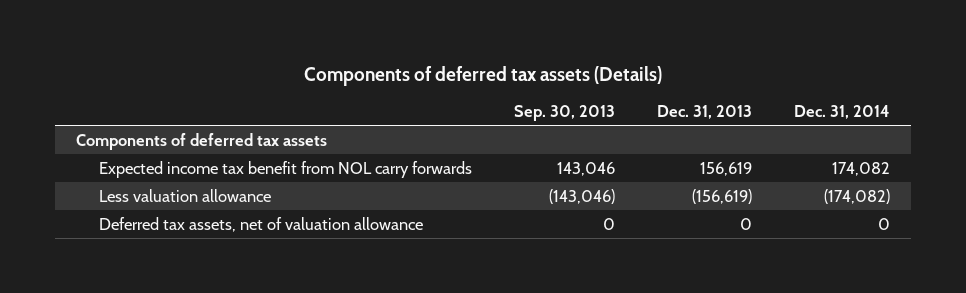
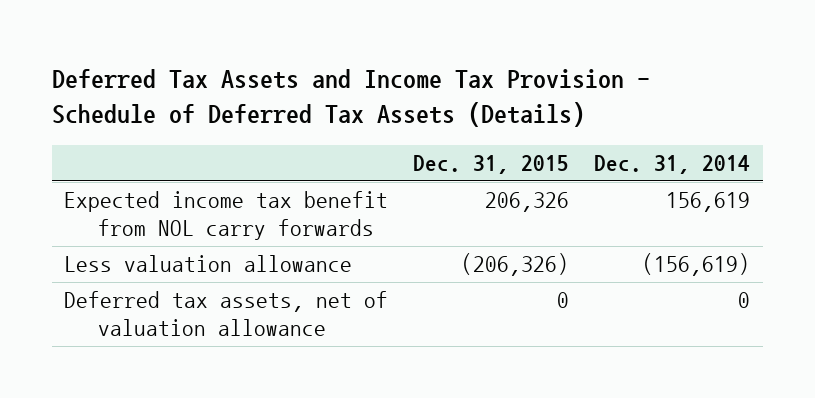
[304,66,663,87] Components of deferred tax assets (Details) -> [51,69,650,128] Deferred Tax Assets and Income Tax Provision - Schedule of Deferred Tax Assets (Details)
[514,105,616,122] Sep. 30, 2013 -> none
[657,105,753,120] Dec. 31, 2013 -> none
none -> [413,155,570,175] Dec. 31, 2015
[76,132,328,150] Components of deferred tax assets -> none
[831,161,890,176] 174,082 -> [666,192,751,213] 156,619
[823,188,890,204] (174,082) -> [642,253,751,277] (156,619)

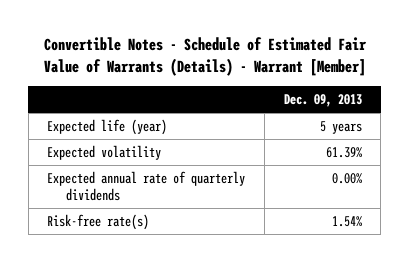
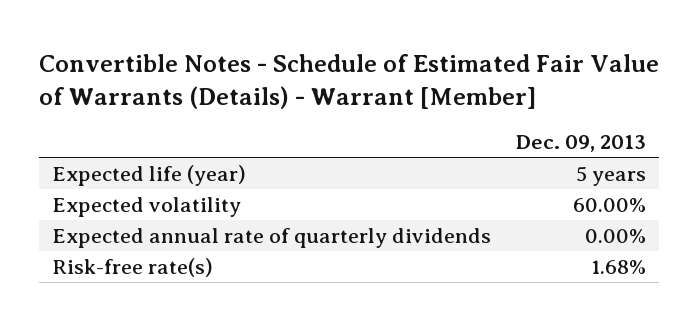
[325,147,362,159] 61.39% -> [573,197,647,212] 60.00%
[331,216,362,228] 1.54% -> [591,259,647,274] 1.68%

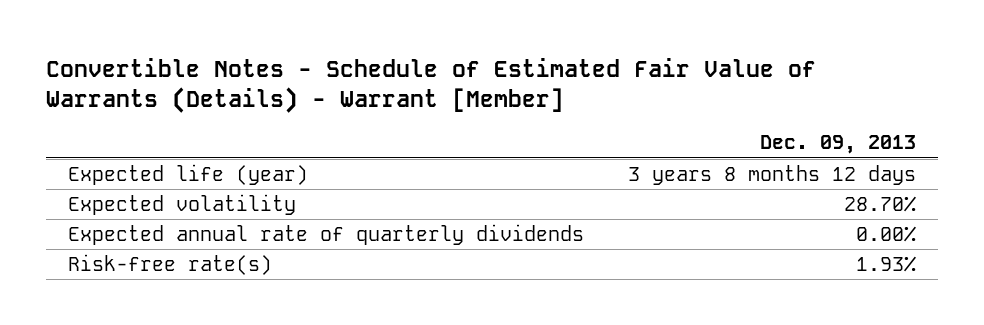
[576,165,647,186] 5 years -> [627,165,916,186] 3 years 8 months 12 days
[573,197,647,212] 60.00% -> [843,196,916,213] 28.70%
[591,259,647,274] 1.68% -> [855,256,916,273] 1.93%

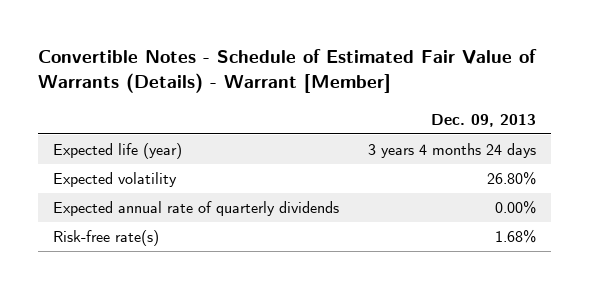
[627,165,916,186] 3 years 8 months 12 days -> [368,143,537,159] 3 years 4 months 24 days
[843,196,916,213] 28.70% -> [487,171,537,186] 26.80%
[855,256,916,273] 1.93% -> [495,229,537,244] 1.68%

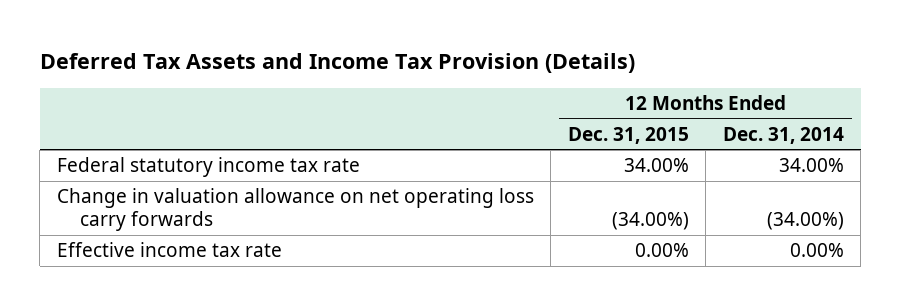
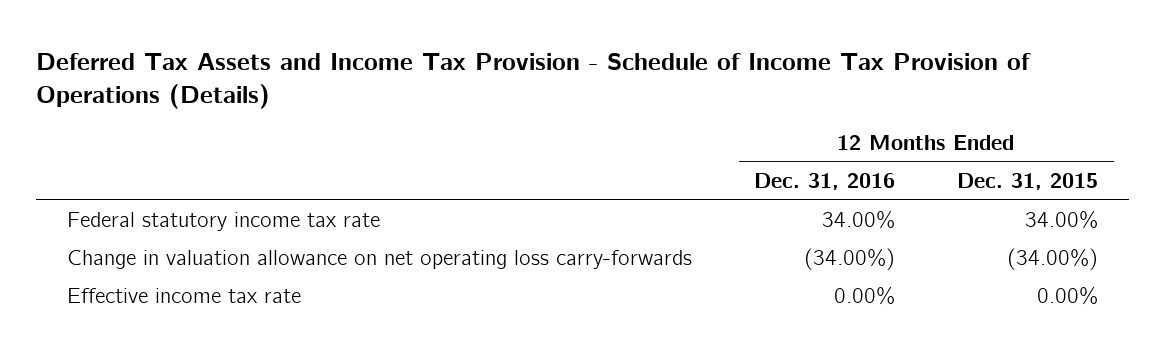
[39,53,635,74] Deferred Tax Assets and Income Tax Provision (Details) -> [36,52,1032,109] Deferred Tax Assets and Income Tax Provision - Schedule of Income Tax Provision of Operations (Details)
[722,126,844,144] Dec. 31, 2014 -> none
none -> [754,173,896,191] Dec. 31, 2016
[56,188,534,232] Change in valuation allowance on net operating loss carry forwards -> [67,250,693,270] Change in valuation allowance on net operating loss carry-forwards

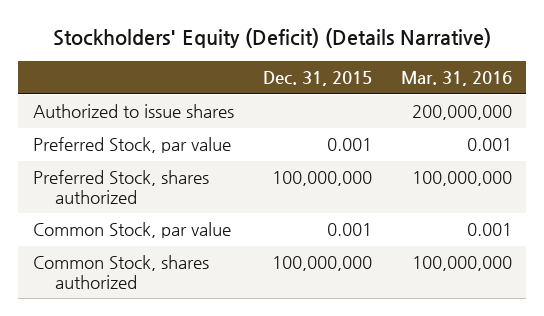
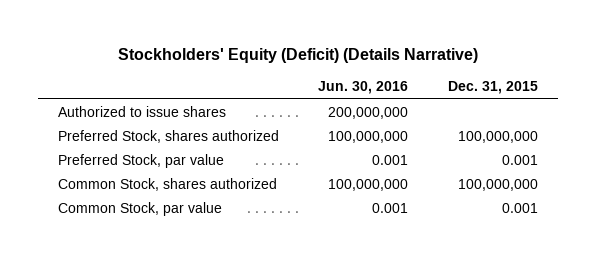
[400,71,512,87] Mar. 31, 2016 -> none
none -> [318,81,409,95] Jun. 30, 2016
[32,137,231,154] Preferred Stock, par value -> [58,153,225,168] Preferred Stock, par value
[32,222,231,239] Common Stock, par value -> [58,201,223,216] Common Stock, par value

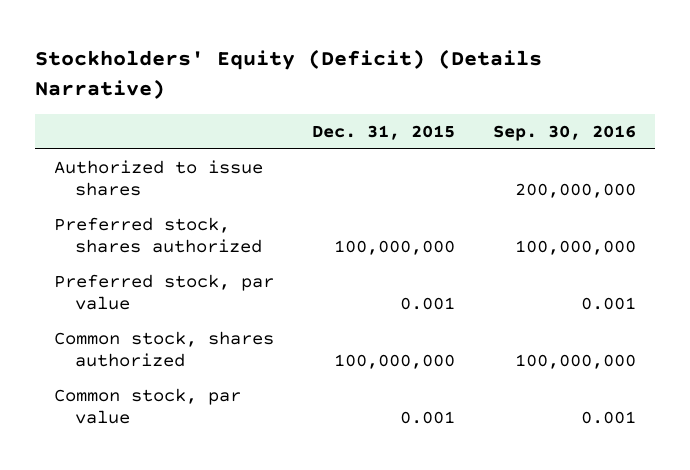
[318,81,409,95] Jun. 30, 2016 -> none
none -> [492,125,636,142] Sep. 30, 2016
[58,129,280,143] Preferred Stock, shares authorized -> [54,217,262,254] Preferred stock, shares authorized
[58,153,225,168] Preferred Stock, par value -> [54,274,275,311] Preferred stock, par value
[58,177,278,191] Common Stock, shares authorized -> [54,331,275,368] Common stock, shares authorized
[58,201,223,216] Common Stock, par value -> [54,388,242,425] Common stock, par value

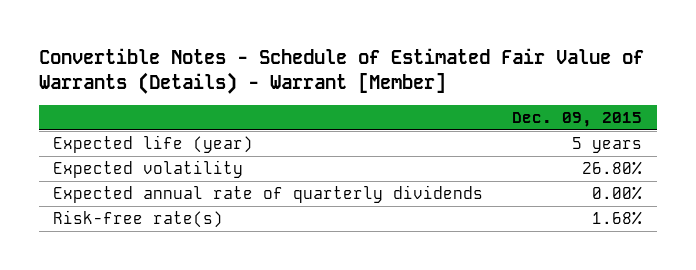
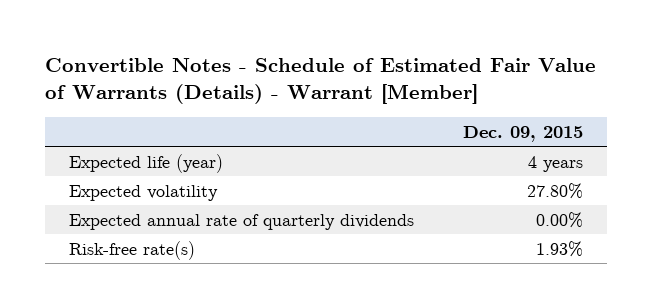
[572,137,643,154] 5 years -> [527,155,583,172] 4 years
[582,161,643,176] 26.80% -> [526,182,583,199] 27.80%
[592,211,643,226] 1.68% -> [535,240,583,257] 1.93%

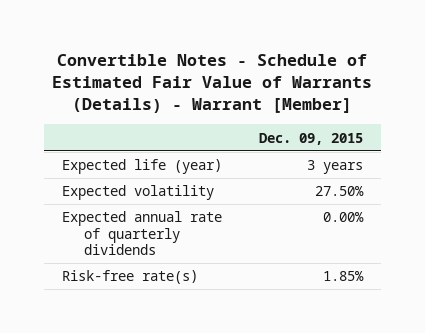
[527,155,583,172] 4 years -> [306,160,363,175] 3 years
[526,182,583,199] 27.80% -> [314,186,364,197] 27.50%
[535,240,583,257] 1.93% -> [322,271,364,282] 1.85%

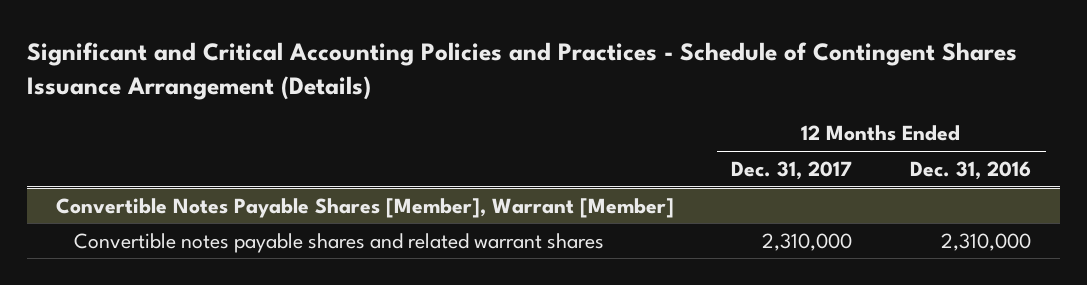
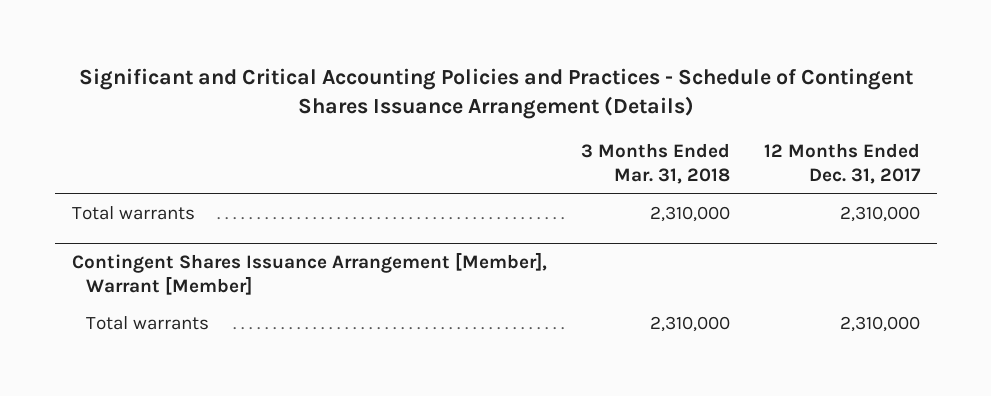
[910,160,1032,180] Dec. 31, 2016 -> none
none -> [580,142,730,184] 3 Months Ended Mar. 31, 2018
[55,197,674,218] Convertible Notes Payable Shares [Member], Warrant [Member] -> none
[74,232,605,253] Convertible notes payable shares and related warrant shares -> [71,205,195,220] Total warrants
none -> [71,251,547,295] Contingent Shares Issuance Arrangement [Member], Warrant [Member]
none -> [85,315,209,330] Total warrants

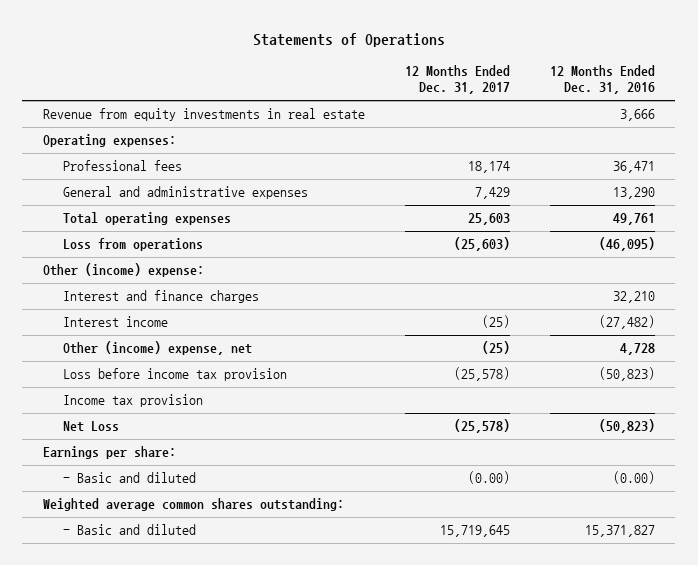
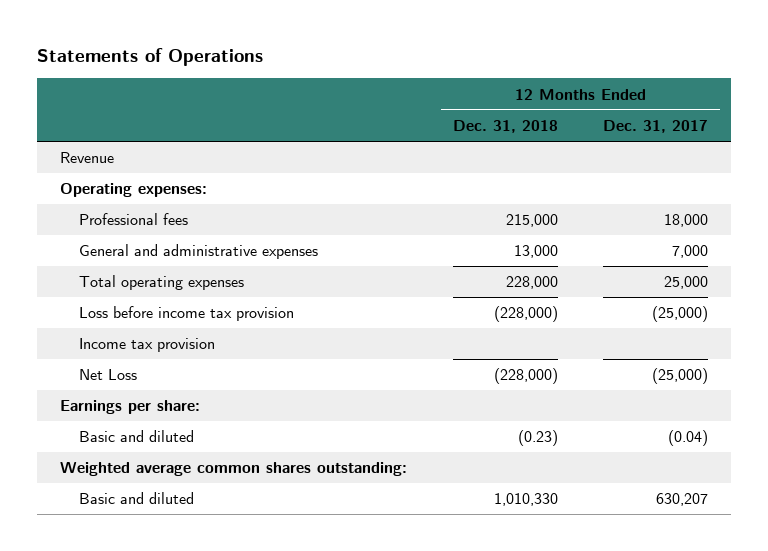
[550,64,656,95] 12 Months Ended Dec. 31, 2016 -> none
none -> [452,119,558,133] Dec. 31, 2018
[42,108,365,122] Revenue from equity investments in real estate -> [59,152,114,164] Revenue
[62,238,203,252] Loss from operations -> none
[42,263,204,278] Other (income) expense: -> none
[62,290,259,304] Interest and finance charges -> none
[62,316,168,328] Interest income -> none
[62,341,252,356] Other (income) expense, net -> none
[467,161,510,174] 18,174 -> [664,214,709,228] 18,000
[474,187,510,200] 7,429 -> [672,245,709,259] 7,000
[467,213,510,226] 25,603 -> [664,276,709,290] 25,000
[453,367,510,382] (25,578) -> [652,306,709,323] (25,000)
[453,419,510,434] (25,578) -> [652,368,709,385] (25,000)
[62,472,196,484] - Basic and diluted -> [79,430,195,443] Basic and diluted
[467,471,510,485] (0.00) -> [668,430,709,447] (0.04)
[62,524,196,536] - Basic and diluted -> [79,492,195,505] Basic and diluted
[439,525,510,538] 15,719,645 -> [656,493,709,507] 630,207

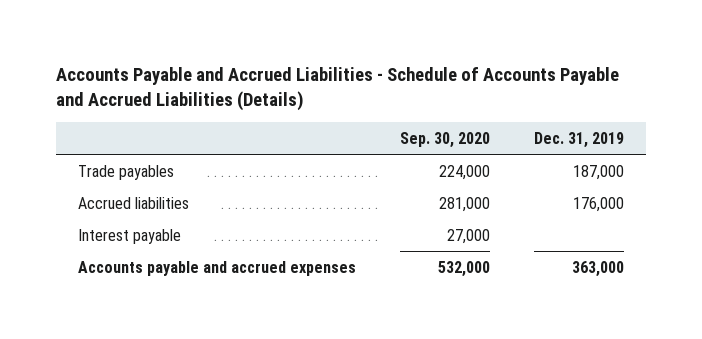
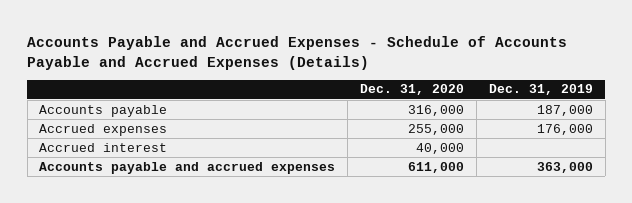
[55,67,619,112] Accounts Payable and Accrued Liabilities - Schedule of Accounts Payable and Accrued Liabilities (Details) -> [27,35,568,70] Accounts Payable and Accrued Expenses - Schedule of Accounts Payable and Accrued Expenses (Details)
[399,132,490,149] Sep. 30, 2020 -> none
none -> [360,84,465,96] Dec. 31, 2020
[77,164,174,180] Trade payables -> [39,104,168,117] Accounts payable
[77,196,189,209] Accrued liabilities -> [39,123,168,136] Accrued expenses
[77,228,181,244] Interest payable -> [39,142,168,152] Accrued interest

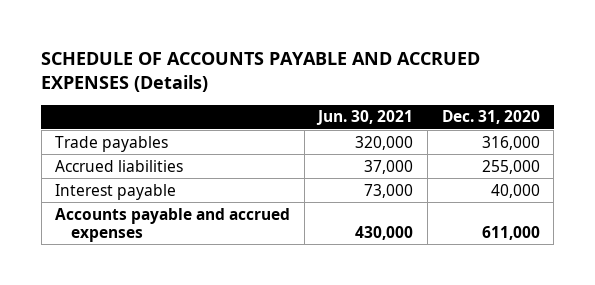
[27,35,568,70] Accounts Payable and Accrued Expenses - Schedule of Accounts Payable and Accrued Expenses (Details) -> [41,52,481,93] SCHEDULE OF ACCOUNTS PAYABLE AND ACCRUED EXPENSES (Details)
[488,84,593,96] Dec. 31, 2019 -> none
none -> [316,110,414,126] Jun. 30, 2021
[39,104,168,117] Accounts payable -> [55,135,169,152] Trade payables
[39,123,168,136] Accrued expenses -> [55,159,184,172] Accrued liabilities
[39,142,168,152] Accrued interest -> [55,183,177,200] Interest payable

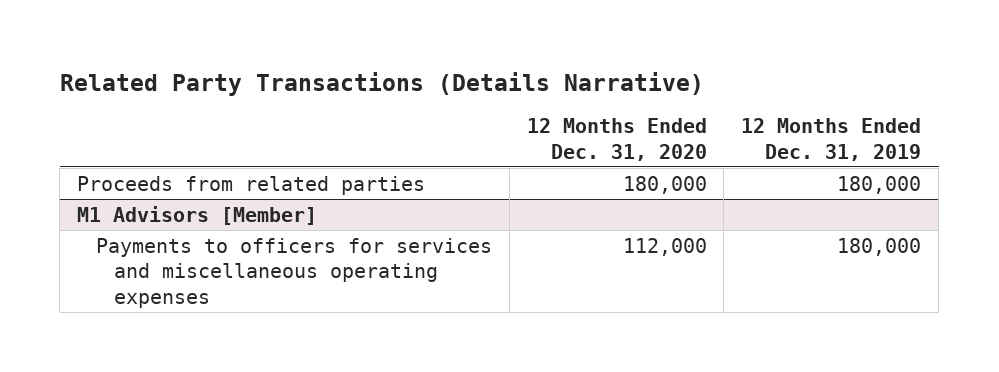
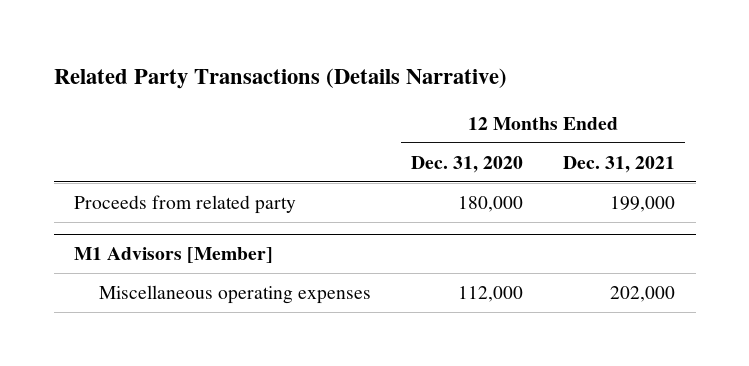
[741,118,922,161] 12 Months Ended Dec. 31, 2019 -> none
none -> [563,155,676,173] Dec. 31, 2021
[77,175,426,195] Proceeds from related parties -> [73,194,296,214] Proceeds from related party
[95,237,492,308] Payments to officers for services and miscellaneous operating expenses -> [98,284,371,304] Miscellaneous operating expenses

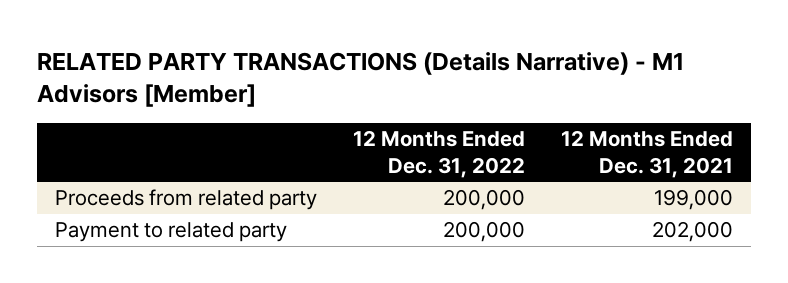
[53,68,507,90] Related Party Transactions (Details Narrative) -> [37,51,685,108] RELATED PARTY TRANSACTIONS (Details Narrative) - M1 Advisors [Member]
[410,155,523,173] Dec. 31, 2020 -> none
none -> [353,130,526,178] 12 Months Ended Dec. 31, 2022
[73,247,273,264] M1 Advisors [Member] -> none
[98,284,371,304] Miscellaneous operating expenses -> [55,222,288,243] Payment to related party

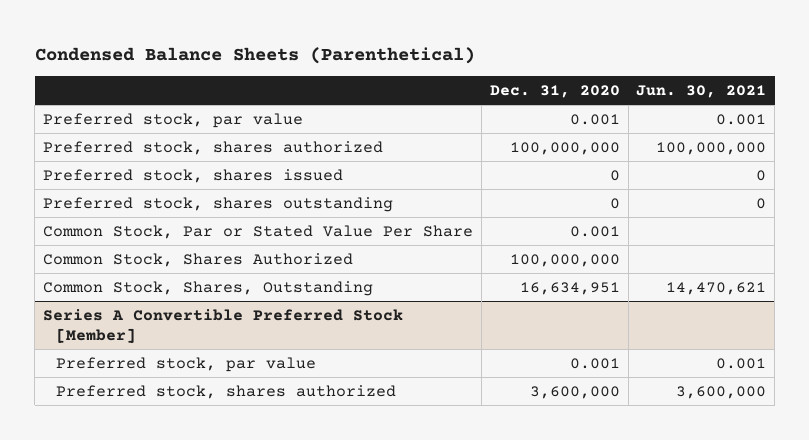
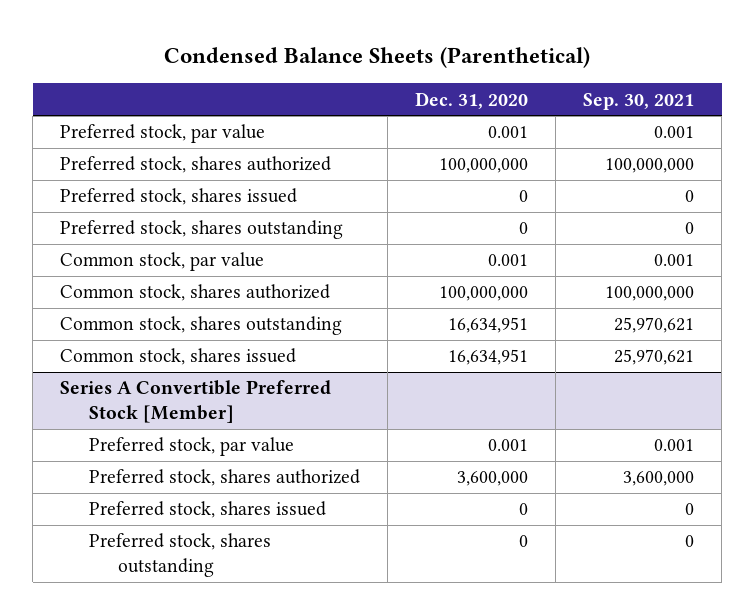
[636,85,767,99] Jun. 30, 2021 -> none
none -> [583,92,695,110] Sep. 30, 2021
[42,224,473,239] Common Stock, Par or Stated Value Per Share -> [60,252,265,272] Common stock, par value
[42,252,353,267] Common Stock, Shares Authorized -> [60,284,331,302] Common stock, shares authorized
[42,280,373,296] Common Stock, Shares, Outstanding -> [60,316,343,336] Common stock, shares outstanding
none -> [60,348,297,366] Common stock, shares issued
none -> [89,501,327,519] Preferred stock, shares issued
none -> [89,533,272,578] Preferred stock, shares outstanding

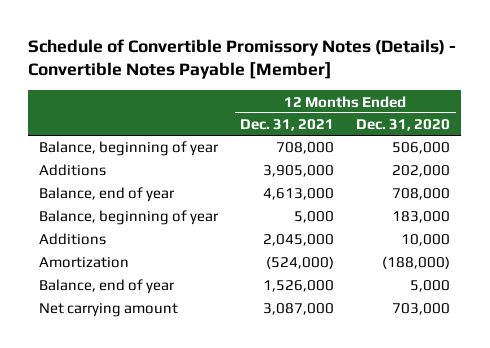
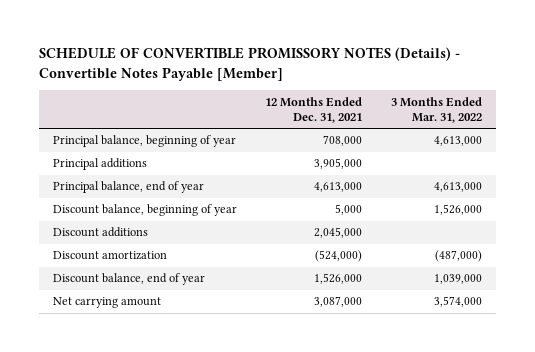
[28,38,457,80] Schedule of Convertible Promissory Notes (Details) - Convertible Notes Payable [Member] -> [38,47,460,81] SCHEDULE OF CONVERTIBLE PROMISSORY NOTES (Details) - Convertible Notes Payable [Member]
[356,119,451,132] Dec. 31, 2020 -> none
none -> [390,96,482,124] 3 Months Ended Mar. 31, 2022
[39,141,220,157] Balance, beginning of year -> [52,135,236,148] Principal balance, beginning of year
[39,164,107,177] Additions -> [52,158,147,171] Principal additions
[39,187,176,203] Balance, end of year -> [52,181,204,194] Principal balance, end of year
[39,210,220,226] Balance, beginning of year -> [52,204,237,217] Discount balance, beginning of year
[39,233,107,246] Additions -> [52,227,148,238] Discount additions
[39,257,130,269] Amortization -> [52,251,167,261] Discount amortization
[39,279,176,295] Balance, end of year -> [52,273,205,286] Discount balance, end of year

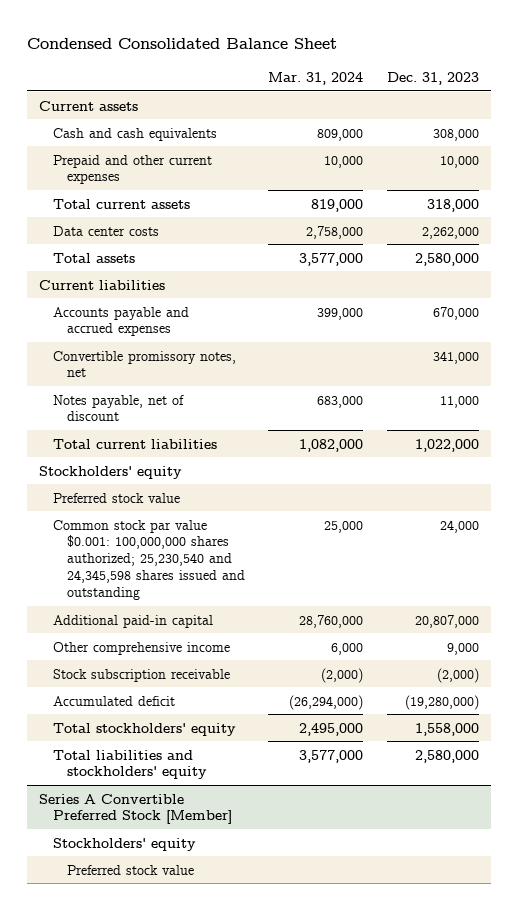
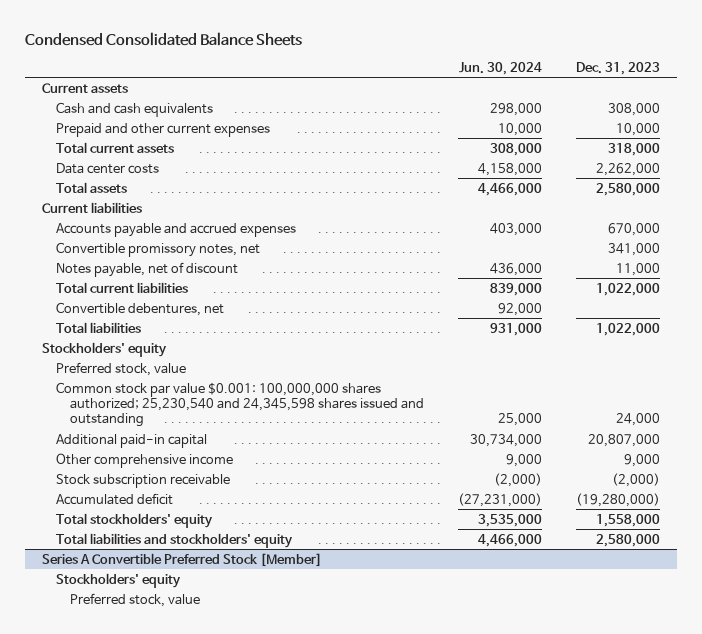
[27,38,338,50] Condensed Consolidated Balance Sheet -> [25,31,303,46] Condensed Consolidated Balance Sheets
[268,71,364,85] Mar. 31, 2024 -> none
none -> [459,61,543,75] Jun. 30, 2024
none -> [56,301,225,316] Convertible debentures, net
none -> [56,321,142,333] Total liabilities
[52,492,180,503] Preferred stock value -> [56,361,187,376] Preferred stock, value
[66,864,194,875] Preferred stock value -> [70,592,201,607] Preferred stock, value

